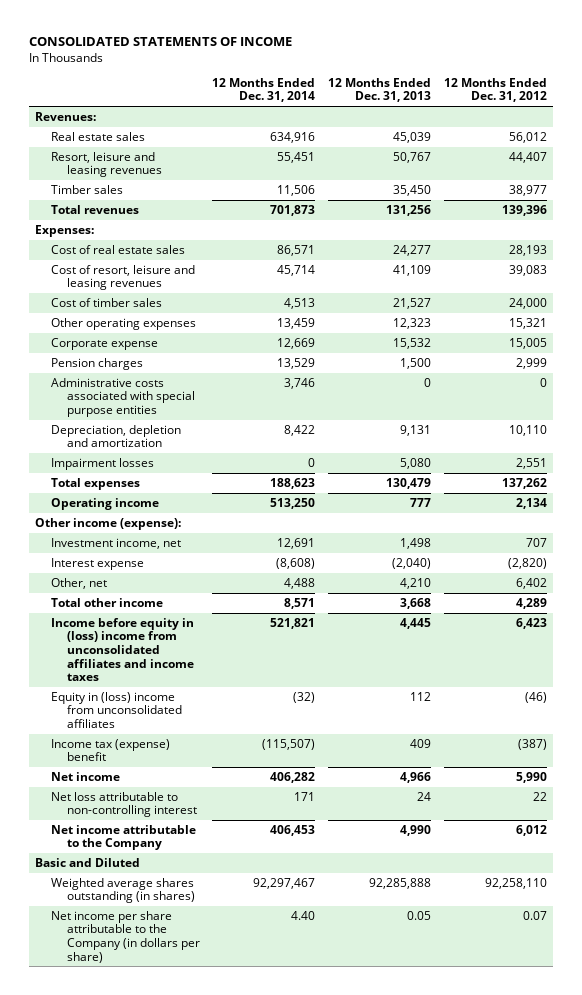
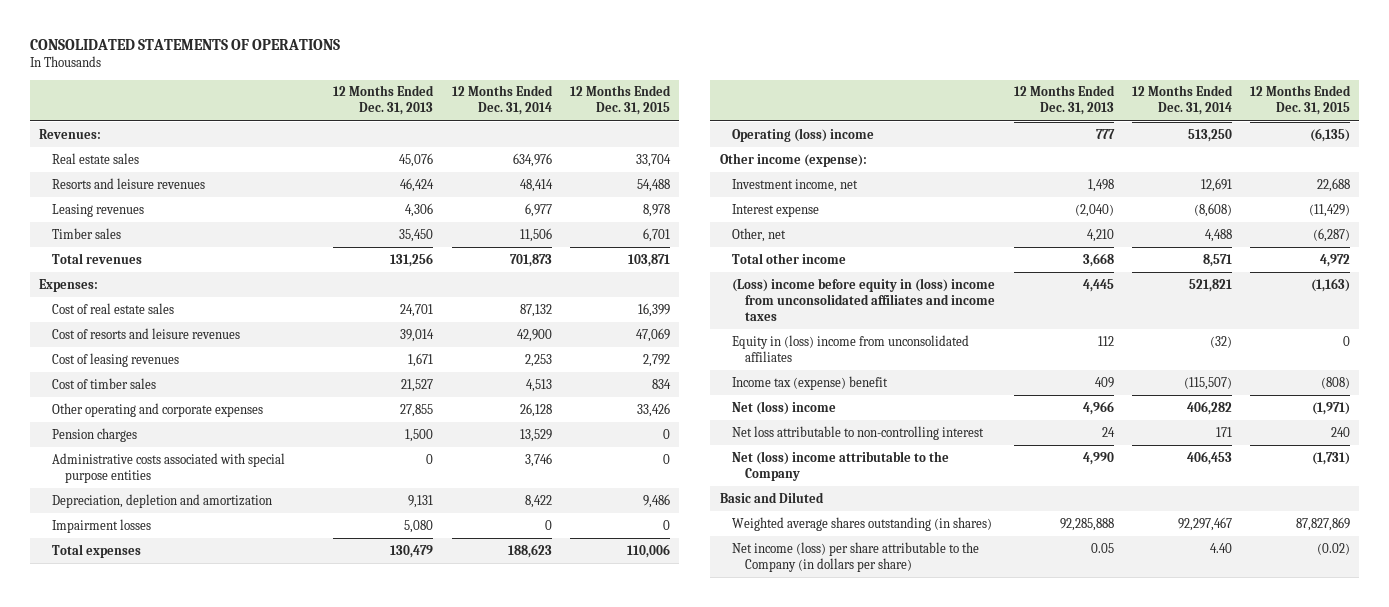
[28,37,292,47] CONSOLIDATED STATEMENTS OF INCOME -> [30,38,341,50] CONSOLIDATED STATEMENTS OF OPERATIONS
[443,77,547,103] 12 Months Ended Dec. 31, 2012 -> none
none -> [569,85,671,116] 12 Months Ended Dec. 31, 2015
[270,131,316,143] 634,916 -> [512,152,552,167] 634,976
[392,131,431,143] 45,039 -> [399,152,434,167] 45,076
[50,151,162,178] Resort, leisure and leasing revenues -> [52,177,206,189] Resorts and leisure revenues
[277,151,316,163] 55,451 -> [519,178,553,192] 48,414
[392,151,431,163] 50,767 -> [400,177,435,192] 46,424
none -> [52,203,145,217] Leasing revenues
[277,244,316,256] 86,571 -> [519,303,552,317] 87,132
[392,244,431,256] 24,277 -> [400,303,434,317] 24,701
[50,264,195,291] Cost of resort, leisure and leasing revenues -> [52,327,241,339] Cost of resorts and leisure revenues
[277,264,316,276] 45,714 -> [516,328,552,342] 42,900
[392,264,431,276] 41,109 -> [400,328,435,342] 39,014
none -> [52,352,180,367] Cost of leasing revenues
[50,337,158,350] Corporate expense -> none
[50,317,196,330] Other operating expenses -> [52,402,264,417] Other operating and corporate expenses
[277,317,316,329] 13,459 -> [519,402,552,417] 26,128
[392,317,431,329] 12,323 -> [400,403,434,417] 27,855
[50,497,159,510] Operating income -> [732,127,875,142] Operating (loss) income
[50,617,194,682] Income before equity in (loss) income from unconsolidated affiliates and income taxes -> [732,277,996,321] (Loss) income before equity in (loss) income from unconsolidated affiliates and income taxes
[50,771,120,781] Net income -> [732,400,837,415] Net (loss) income
[50,824,196,851] Net income attributable to the Company -> [732,450,950,481] Net (loss) income attributable to the Company
[50,910,200,963] Net income per share attributable to the Company (in dollars per share) -> [732,541,980,572] Net income (loss) per share attributable to the Company (in dollars per share)

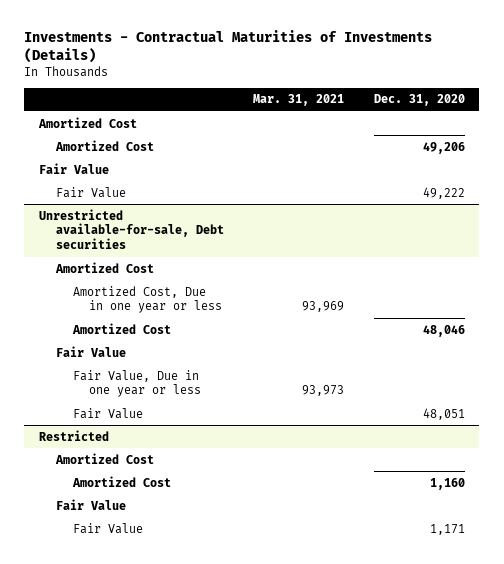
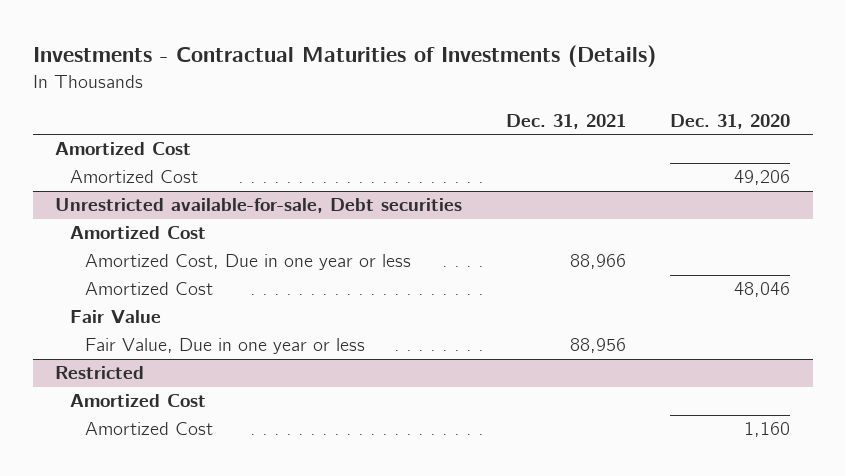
[253,94,345,107] Mar. 31, 2021 -> none
none -> [506,114,627,130] Dec. 31, 2021
[39,162,110,174] Fair Value -> none
[55,186,126,198] Fair Value -> none
[72,407,143,419] Fair Value -> none
[55,498,126,510] Fair Value -> none
[72,522,143,534] Fair Value -> none

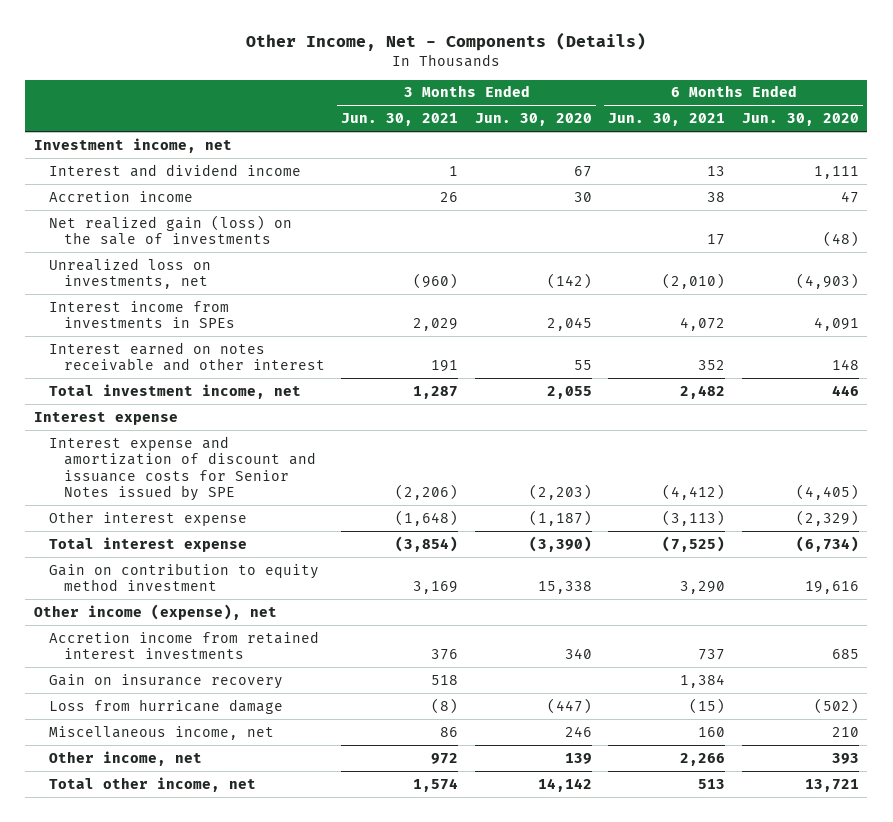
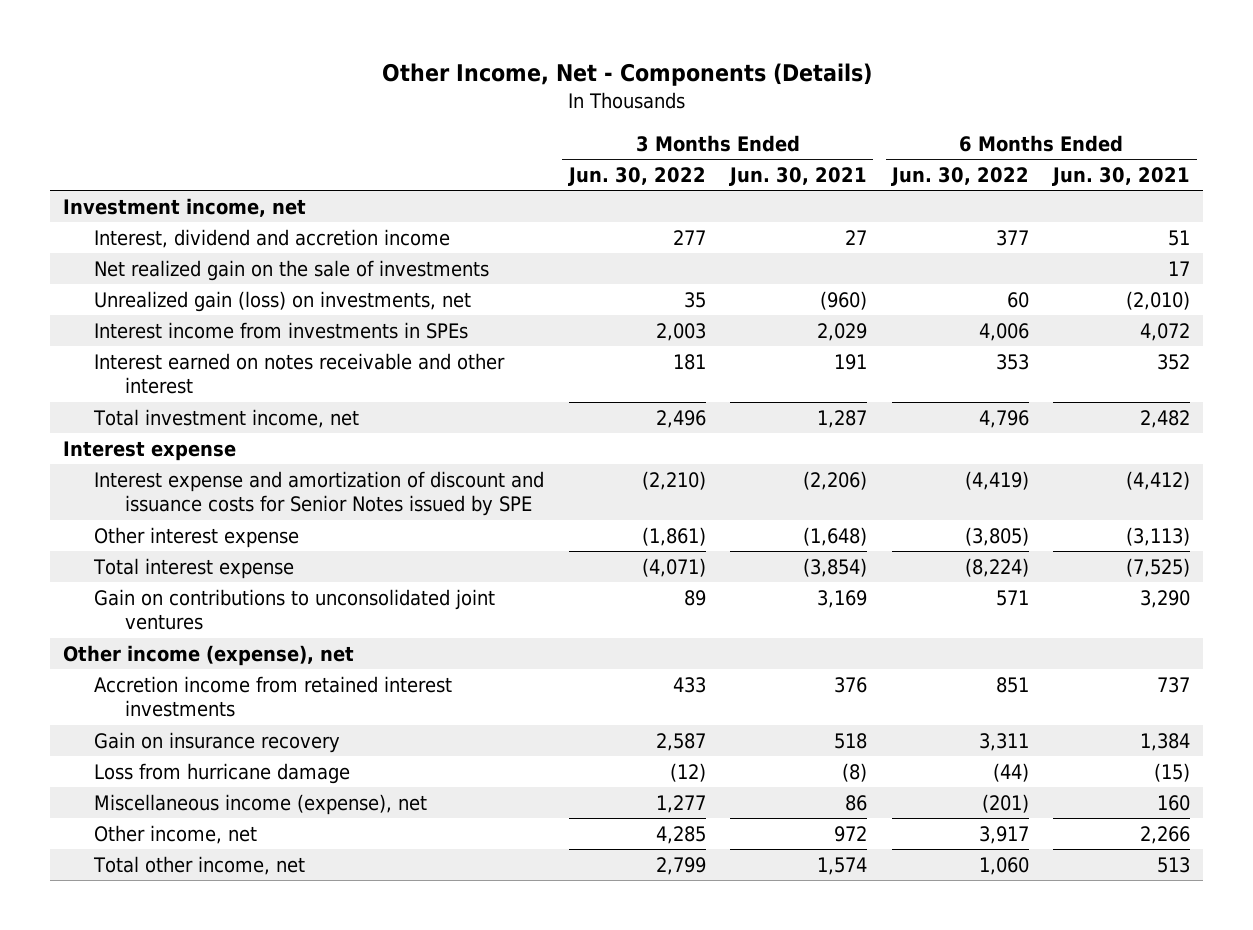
[474,113,592,127] Jun. 30, 2020 -> none
[742,113,860,127] Jun. 30, 2020 -> none
none -> [567,167,706,187] Jun. 30, 2022
none -> [890,167,1029,187] Jun. 30, 2022
[48,190,193,202] Accretion income -> none
[48,163,301,177] Interest and dividend income -> [93,228,450,248] Interest, dividend and accretion income
[449,165,459,176] 1 -> [845,229,868,245] 27
[707,165,726,176] 13 -> [1168,229,1191,246] 51
[48,214,292,246] Net realized gain (loss) on the sale of investments -> [93,259,489,281] Net realized gain on the sale of investments
[48,257,211,290] Unrealized loss on investments, net -> [93,290,471,312] Unrealized gain (loss) on investments, net
[48,562,319,592] Gain on contribution to equity method investment -> [93,588,495,631] Gain on contributions to unconsolidated joint ventures
[48,725,274,740] Miscellaneous income, net -> [93,793,427,815] Miscellaneous income (expense), net

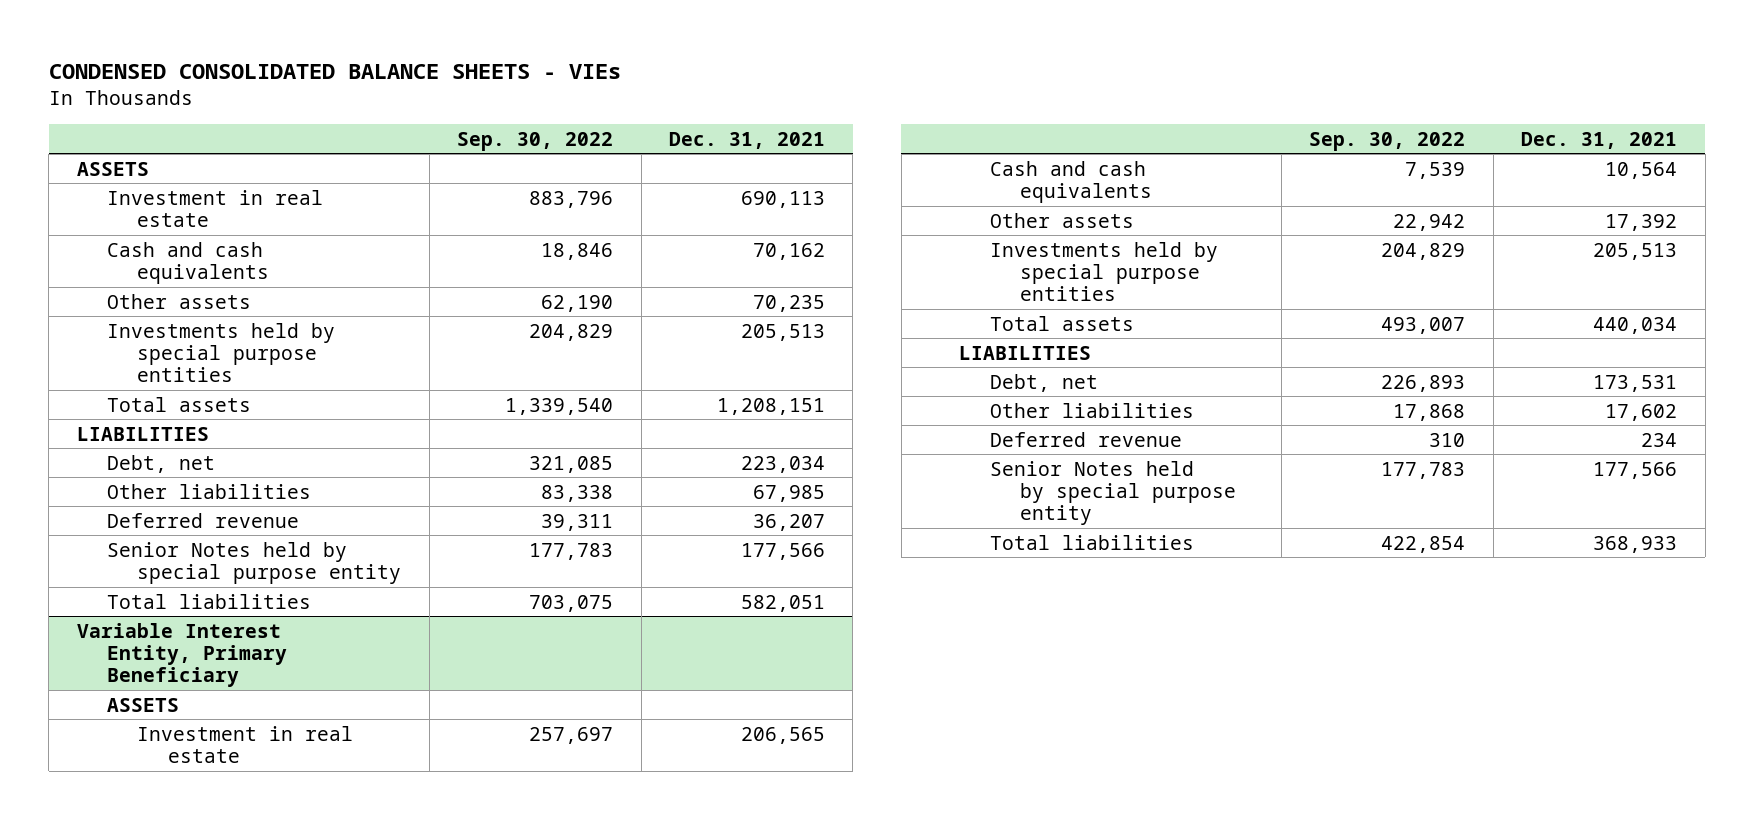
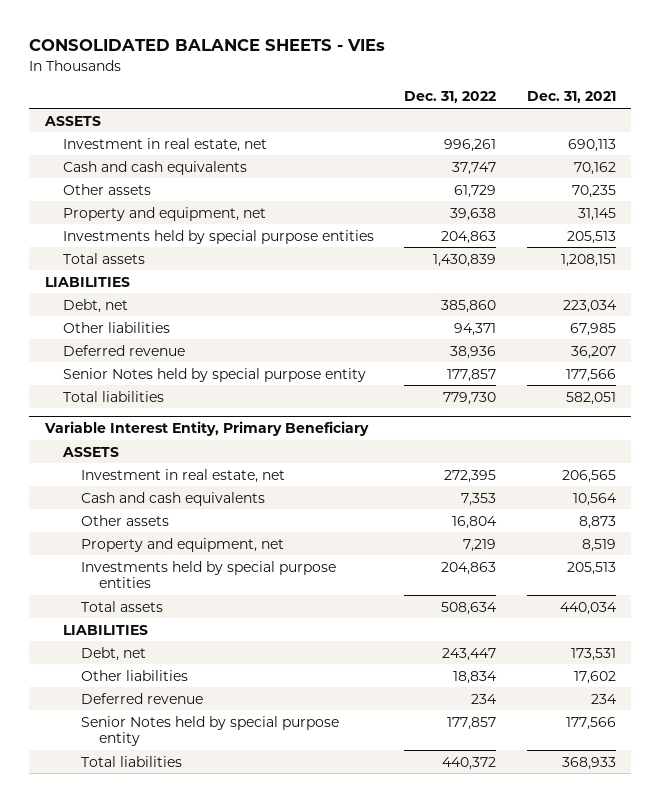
[48,63,621,79] CONDENSED CONSOLIDATED BALANCE SHEETS - VIEs -> [29,39,386,52] CONSOLIDATED BALANCE SHEETS - VIEs
[457,131,614,151] Sep. 30, 2022 -> none
none -> [404,91,497,104] Dec. 31, 2022
[107,189,324,227] Investment in real estate -> [62,137,267,152] Investment in real estate, net
none -> [62,206,266,221] Property and equipment, net
[137,725,354,763] Investment in real estate -> [81,468,286,483] Investment in real estate, net
[1605,213,1678,231] 17,392 -> [578,515,616,529] 8,873
none -> [81,537,285,552] Property and equipment, net

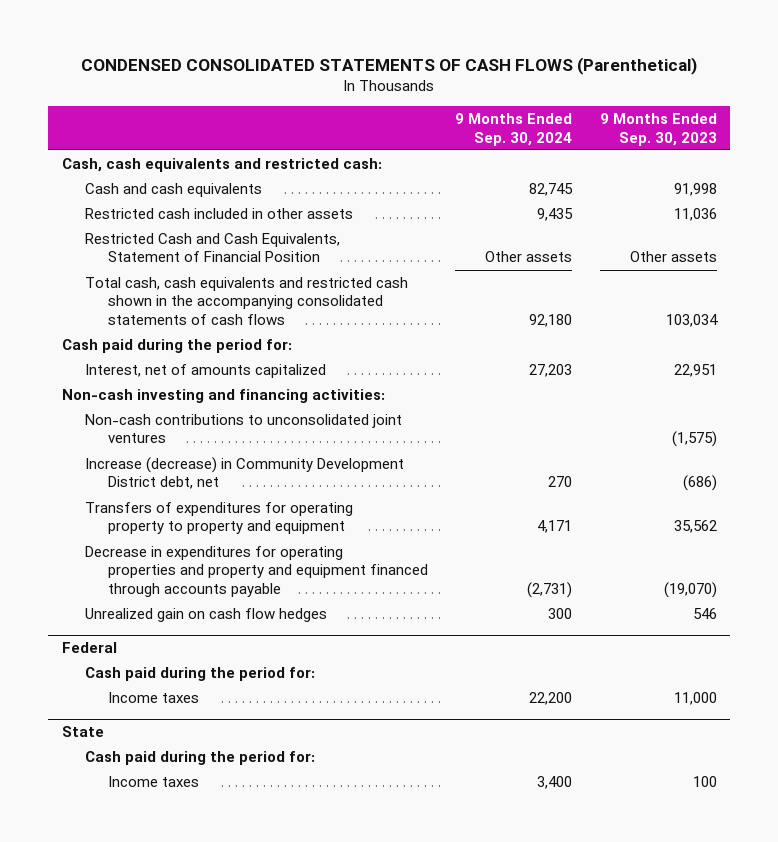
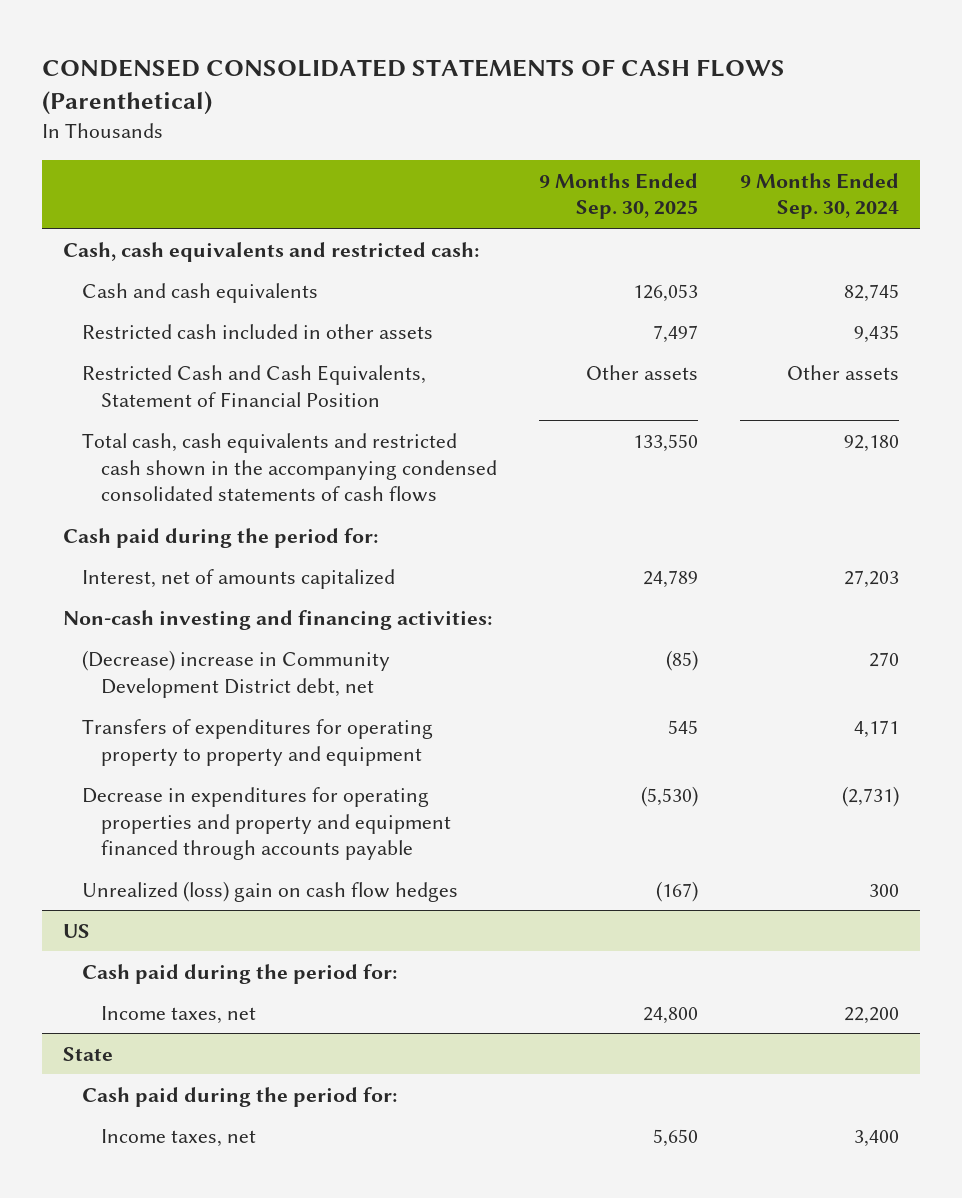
[599,112,717,146] 9 Months Ended Sep. 30, 2023 -> none
none -> [539,172,699,220] 9 Months Ended Sep. 30, 2025
[84,276,408,326] Total cash, cash equivalents and restricted cash shown in the accompanying consolidated statements of cash flows -> [82,432,498,503] Total cash, cash equivalents and restricted cash shown in the accompanying condensed consolidated statements of cash flows
[84,413,402,444] Non-cash contributions to unconsolidated joint ventures -> none
[84,456,404,490] Increase (decrease) in Community Development District debt, net -> [82,649,391,698] (Decrease) increase in Community Development District debt, net
[61,642,117,654] Federal -> none
[84,607,327,622] Unrealized gain on cash flow hedges -> [82,880,459,902] Unrealized (loss) gain on cash flow hedges
none -> [62,923,90,938] US
[107,691,199,703] Income taxes -> [101,1005,257,1024] Income taxes, net
[107,775,199,787] Income taxes -> [101,1128,257,1147] Income taxes, net

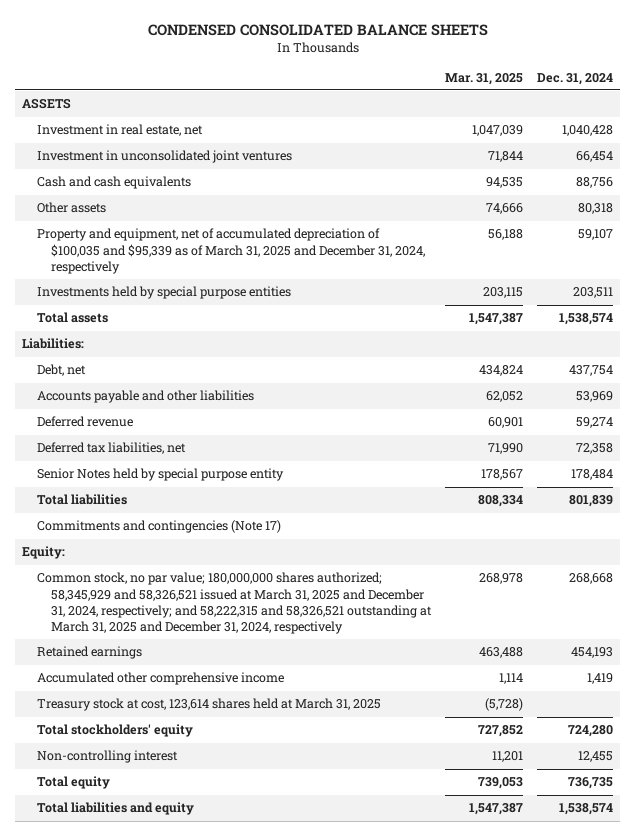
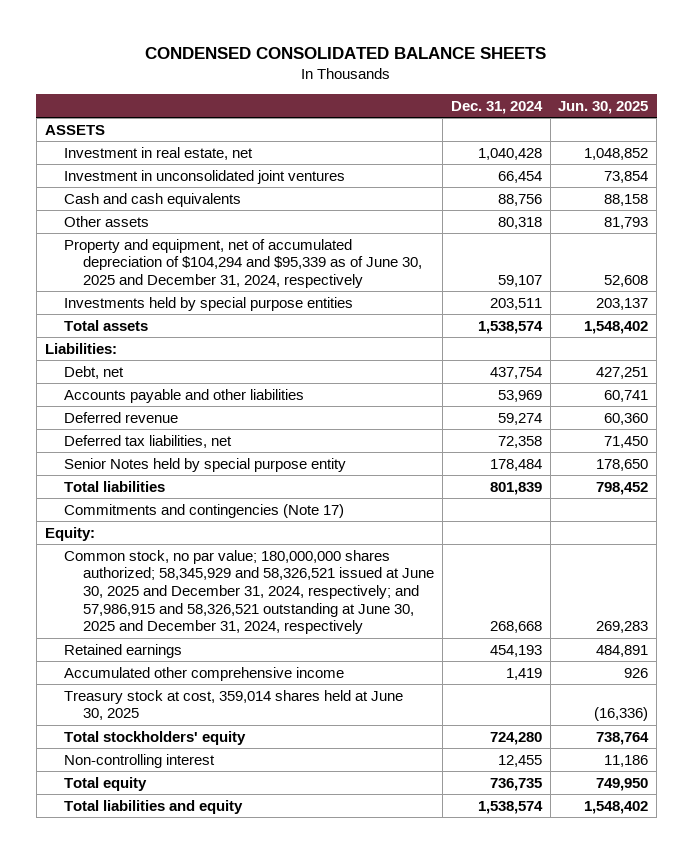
[445,72,524,85] Mar. 31, 2025 -> none
none -> [558,100,649,114] Jun. 30, 2025
[36,228,426,274] Property and equipment, net of accumulated depreciation of $100,035 and $95,339 as of March 31, 2025 and December 31, 2024, respectively -> [63,238,423,288] Property and equipment, net of accumulated depreciation of $104,294 and $95,339 as of June 30, 2025 and December 31, 2024, respectively
[36,572,433,634] Common stock, no par value; 180,000,000 shares authorized; 58,345,929 and 58,326,521 issued at March 31, 2025 and December 31, 2024, respectively; and 58,222,315 and 58,326,521 outstanding at March 31, 2025 and December 31, 2024, respectively -> [63,549,435,635] Common stock, no par value; 180,000,000 shares authorized; 58,345,929 and 58,326,521 issued at June 30, 2025 and December 31, 2024, respectively; and 57,986,915 and 58,326,521 outstanding at June 30, 2025 and December 31, 2024, respectively
[36,698,381,712] Treasury stock at cost, 123,614 shares held at March 31, 2025 -> [63,689,403,721] Treasury stock at cost, 359,014 shares held at June 30, 2025

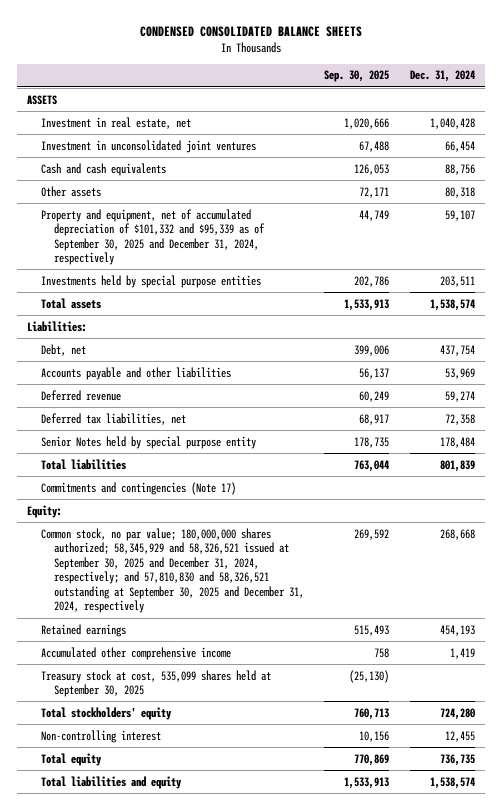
[558,100,649,114] Jun. 30, 2025 -> none
none -> [324,70,390,83] Sep. 30, 2025
[63,238,423,288] Property and equipment, net of accumulated depreciation of $104,294 and $95,339 as of June 30, 2025 and December 31, 2024, respectively -> [40,208,266,266] Property and equipment, net of accumulated depreciation of $101,332 and $95,339 as of September 30, 2025 and December 31, 2024, respectively
[63,549,435,635] Common stock, no par value; 180,000,000 shares authorized; 58,345,929 and 58,326,521 issued at June 30, 2025 and December 31, 2024, respectively; and 57,986,915 and 58,326,521 outstanding at June 30, 2025 and December 31, 2024, respectively -> [40,527,305,614] Common stock, no par value; 180,000,000 shares authorized; 58,345,929 and 58,326,521 issued at September 30, 2025 and December 31, 2024, respectively; and 57,810,830 and 58,326,521 outstanding at September 30, 2025 and December 31, 2024, respectively
[63,689,403,721] Treasury stock at cost, 359,014 shares held at June 30, 2025 -> [40,669,271,698] Treasury stock at cost, 535,099 shares held at September 30, 2025

